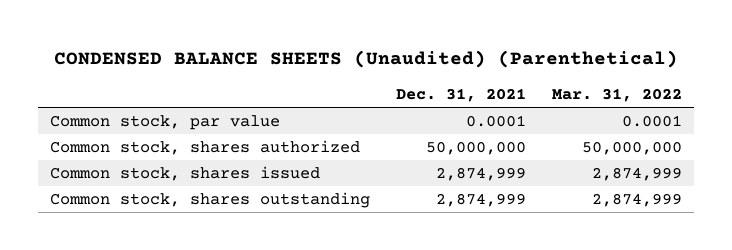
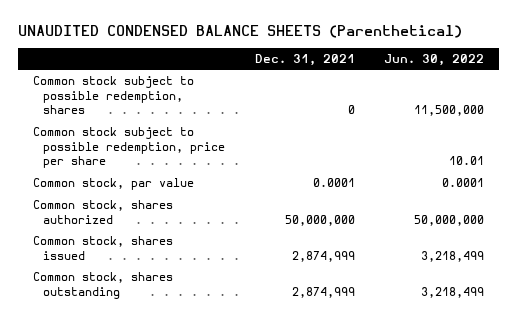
[54,50,679,69] CONDENSED BALANCE SHEETS (Unaudited) (Parenthetical) -> [17,24,462,38] UNAUDITED CONDENSED BALANCE SHEETS (Parenthetical)
[551,88,682,103] Mar. 31, 2022 -> none
none -> [384,53,485,66] Jun. 30, 2022
none -> [32,76,194,115] Common stock subject to possible redemption, shares
none -> [32,127,226,169] Common stock subject to possible redemption, price per share

